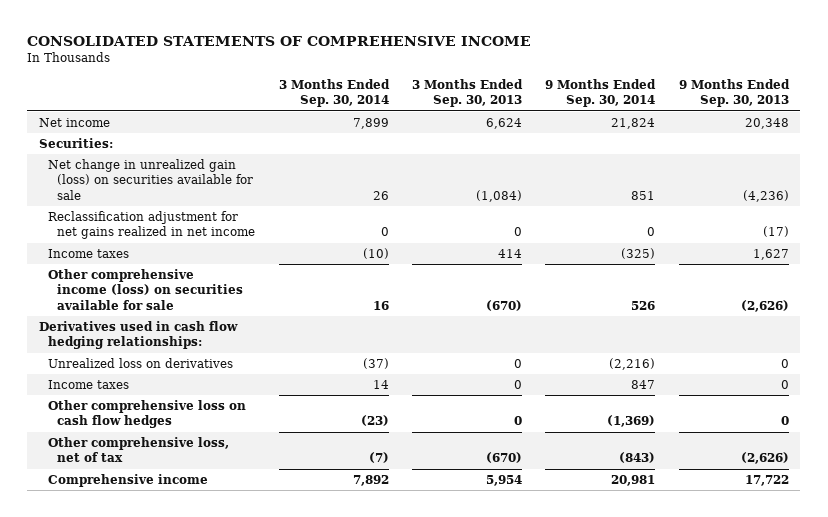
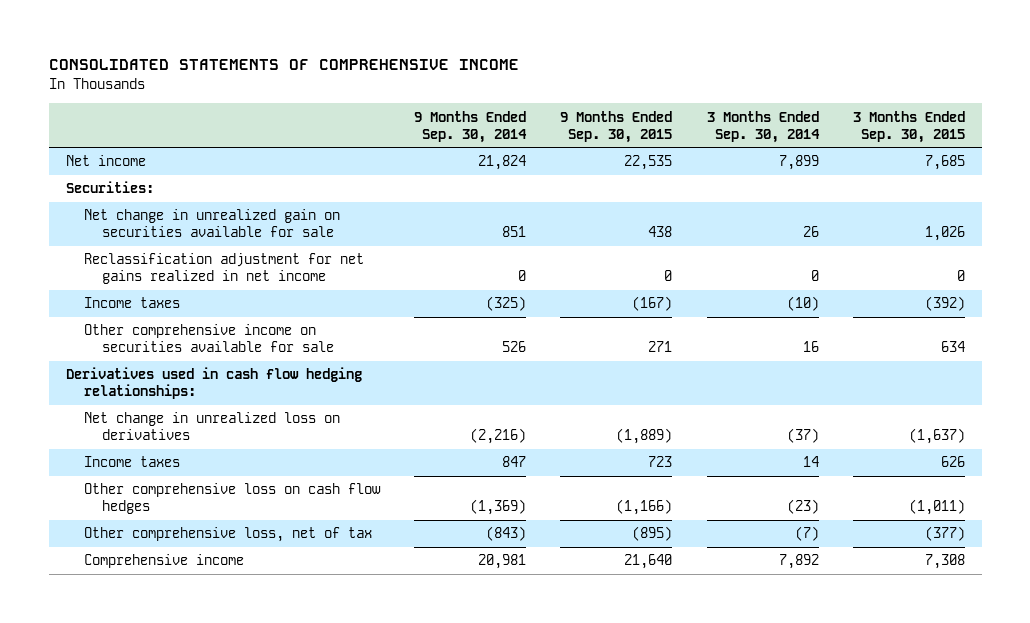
[411,78,523,108] 3 Months Ended Sep. 30, 2013 -> none
[678,78,790,108] 9 Months Ended Sep. 30, 2013 -> none
none -> [560,110,673,143] 9 Months Ended Sep. 30, 2015
none -> [852,110,965,143] 3 Months Ended Sep. 30, 2015
[48,159,254,200] Net change in unrealized gain (loss) on securities available for sale -> [83,209,340,238] Net change in unrealized gain on securities available for sale
[48,269,244,310] Other comprehensive income (loss) on securities available for sale -> [83,324,335,353] Other comprehensive income on securities available for sale
[48,358,234,369] Unrealized loss on derivatives -> [83,412,340,441] Net change in unrealized loss on derivatives

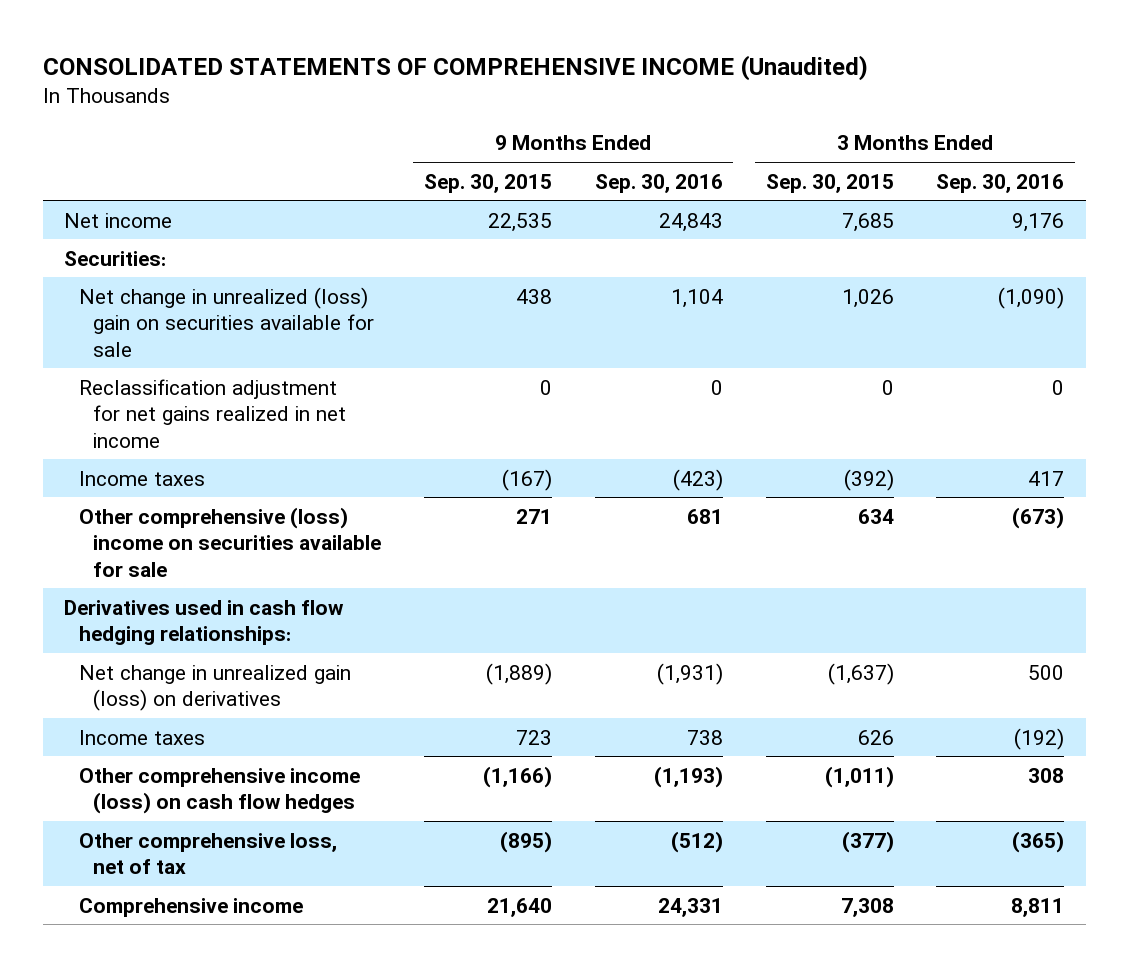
[48,59,519,71] CONSOLIDATED STATEMENTS OF COMPREHENSIVE INCOME -> [42,54,868,81] CONSOLIDATED STATEMENTS OF COMPREHENSIVE INCOME (Unaudited)
[414,110,528,143] 9 Months Ended Sep. 30, 2014 -> none
[706,110,820,143] 3 Months Ended Sep. 30, 2014 -> none
none -> [594,173,723,193] Sep. 30, 2016
none -> [936,173,1065,193] Sep. 30, 2016
[83,209,340,238] Net change in unrealized gain on securities available for sale -> [78,286,375,357] Net change in unrealized (loss) gain on securities available for sale
[83,324,335,353] Other comprehensive income on securities available for sale -> [78,506,382,577] Other comprehensive (loss) income on securities available for sale
[83,412,340,441] Net change in unrealized loss on derivatives -> [78,664,351,712] Net change in unrealized gain (loss) on derivatives
[83,483,381,515] Other comprehensive loss on cash flow hedges -> [78,767,360,815] Other comprehensive income (loss) on cash flow hedges

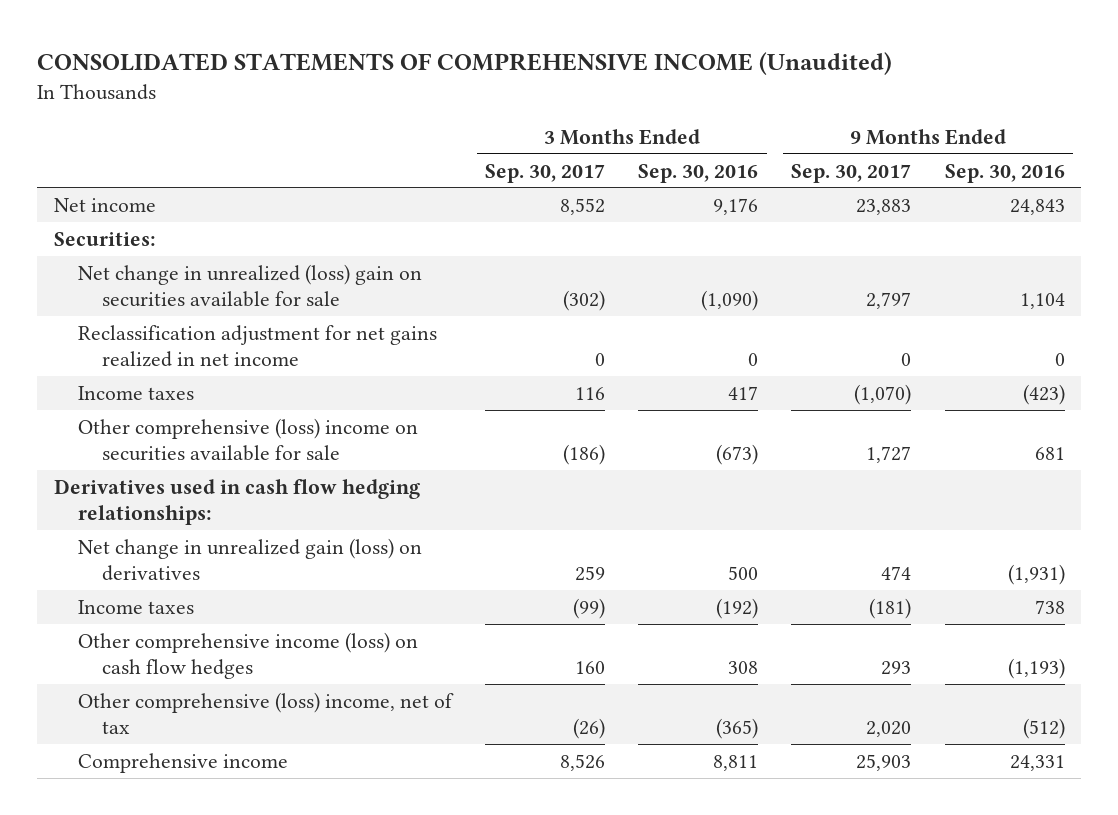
[424,173,553,193] Sep. 30, 2015 -> none
[765,173,894,193] Sep. 30, 2015 -> none
none -> [485,163,606,183] Sep. 30, 2017
none -> [791,163,912,183] Sep. 30, 2017
[78,832,337,875] Other comprehensive loss, net of tax -> [77,691,454,734] Other comprehensive (loss) income, net of tax

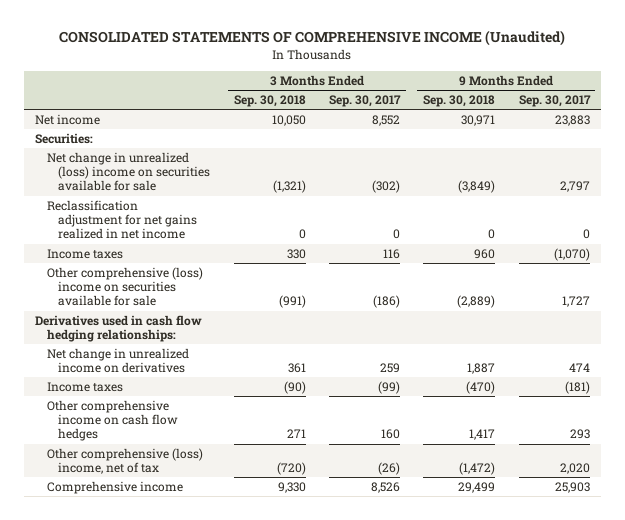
[638,163,759,183] Sep. 30, 2016 -> none
[944,163,1065,183] Sep. 30, 2016 -> none
none -> [233,95,306,108] Sep. 30, 2018
none -> [423,95,496,108] Sep. 30, 2018
[77,263,422,307] Net change in unrealized (loss) gain on securities available for sale -> [46,151,211,192] Net change in unrealized (loss) income on securities available for sale
[77,537,422,581] Net change in unrealized gain (loss) on derivatives -> [46,347,189,374] Net change in unrealized income on derivatives
[77,631,418,679] Other comprehensive income (loss) on cash flow hedges -> [46,399,179,442] Other comprehensive income on cash flow hedges

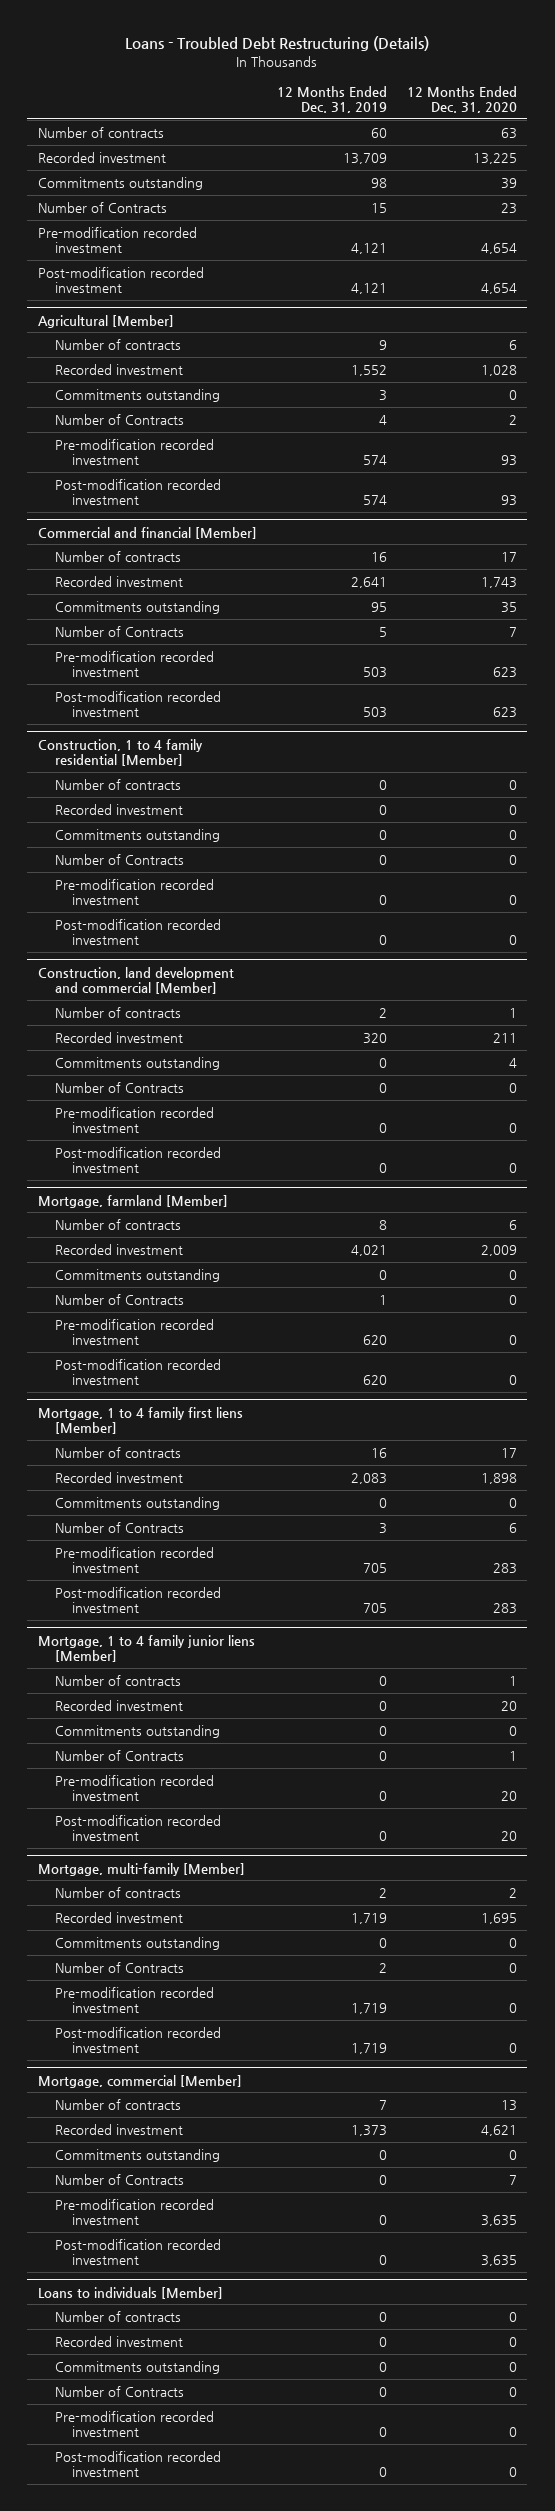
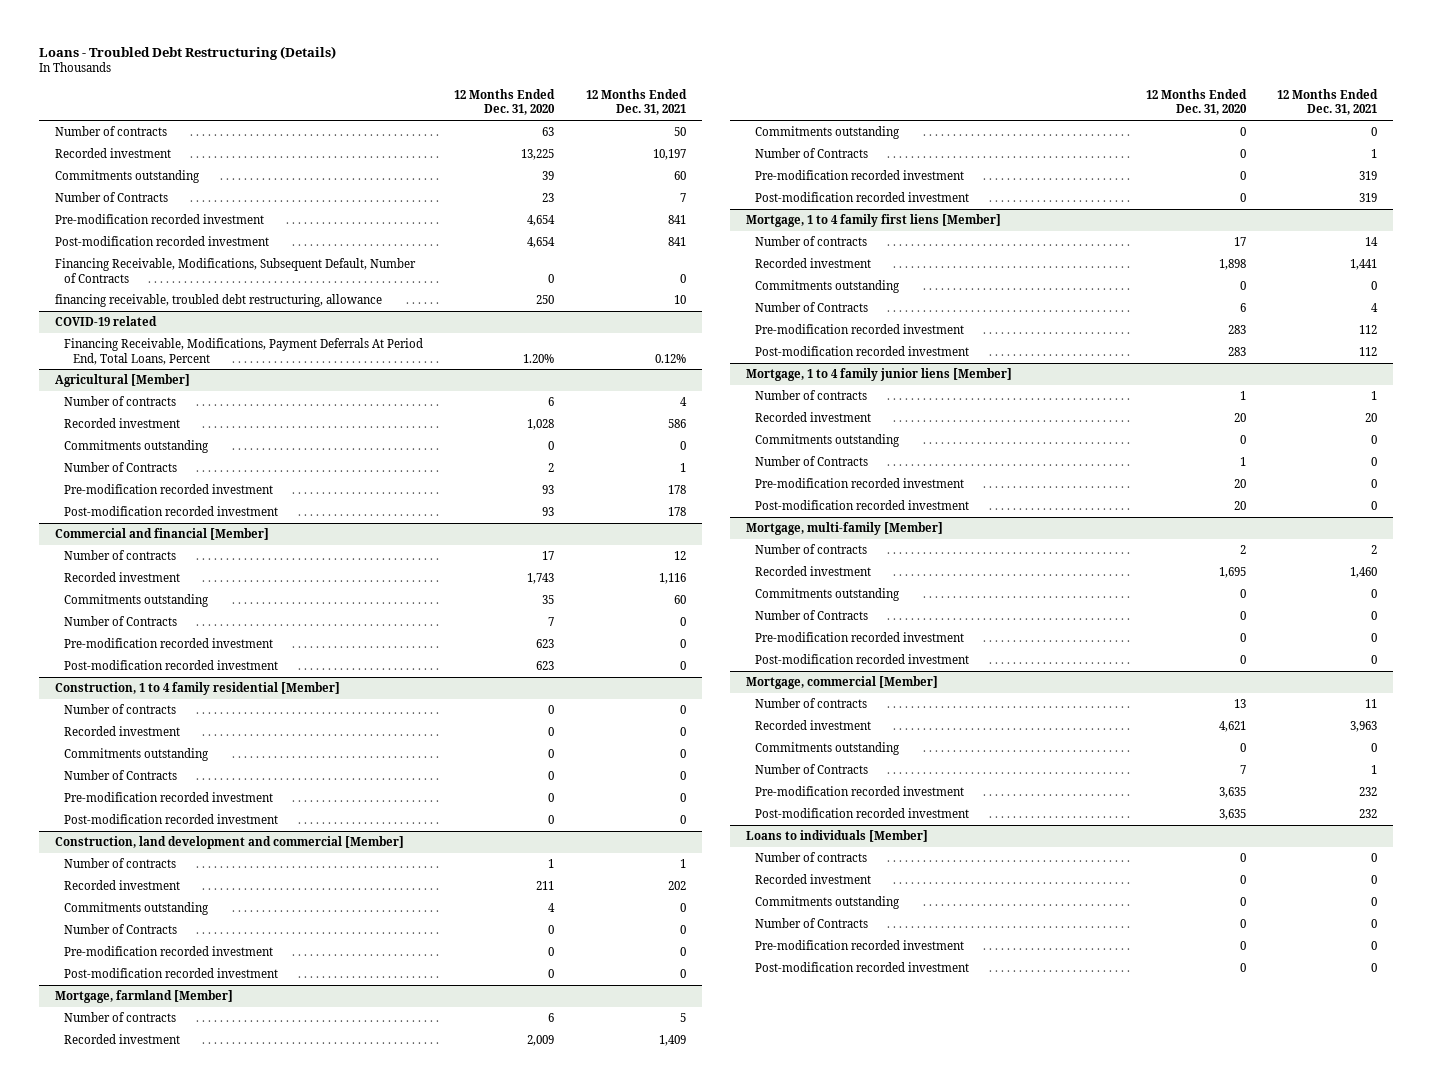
[276,85,387,114] 12 Months Ended Dec. 31, 2019 -> none
none -> [585,88,687,116] 12 Months Ended Dec. 31, 2021
none -> [54,258,416,283] Financing Receivable, Modifications, Subsequent Default, Number of Contracts
none -> [54,294,382,308] financing receivable, troubled debt restructuring, allowance
none -> [54,316,157,327] COVID-19 related
none -> [63,338,423,365] Financing Receivable, Modifications, Payment Deferrals At Period End, Total Loans, Percent

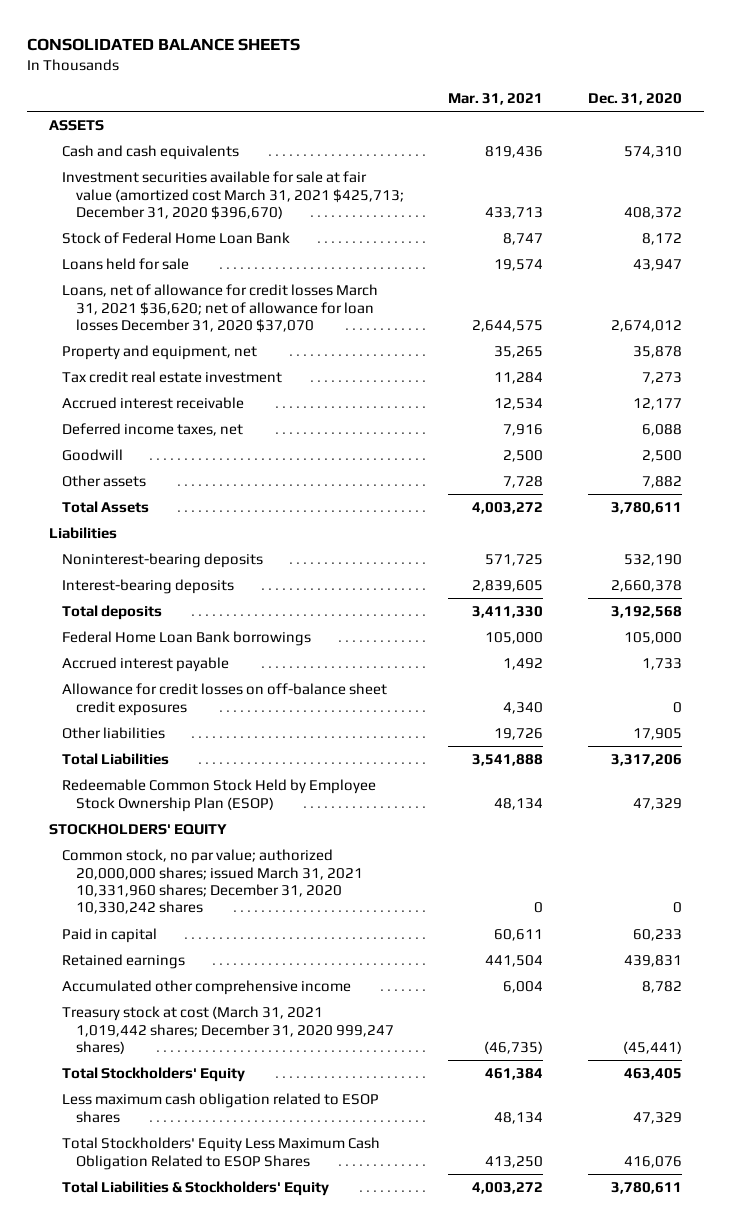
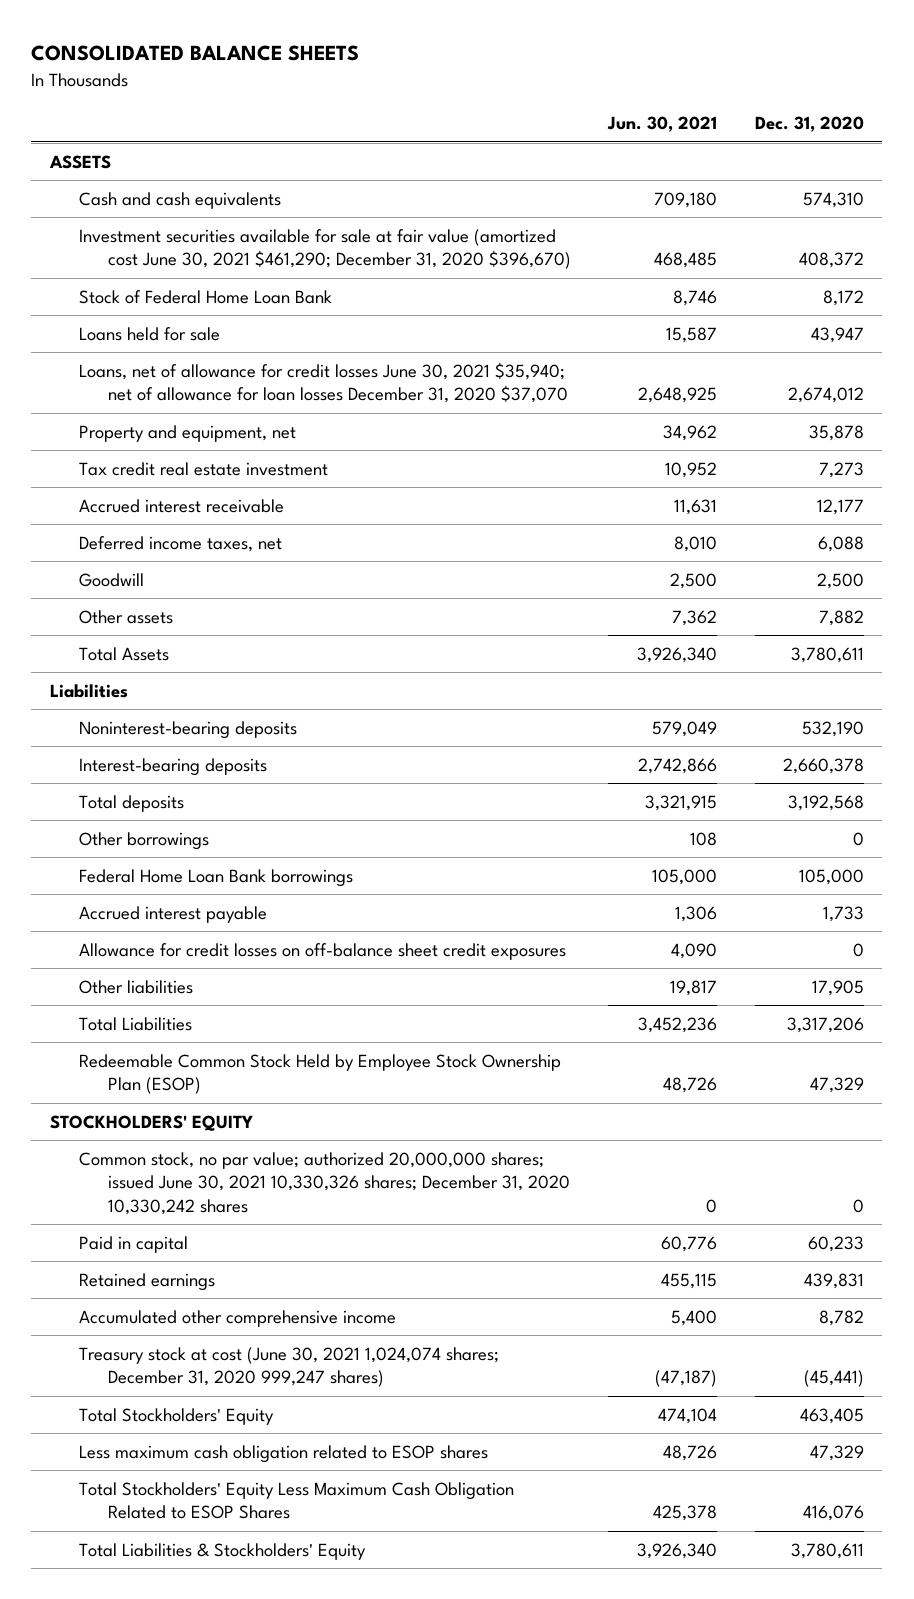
[448,93,544,106] Mar. 31, 2021 -> none
none -> [607,116,718,133] Jun. 30, 2021
[62,171,404,220] Investment securities available for sale at fair value (amortized cost March 31, 2021 $425,713; December 31, 2020 $396,670) -> [79,228,572,270] Investment securities available for sale at fair value (amortized cost June 30, 2021 $461,290; December 31, 2020 $396,670)
[62,284,379,333] Loans, net of allowance for credit losses March 31, 2021 $36,620; net of allowance for loan losses December 31, 2020 $37,070 -> [79,361,569,404] Loans, net of allowance for credit losses June 30, 2021 $35,940; net of allowance for loan losses December 31, 2020 $37,070
none -> [79,831,210,850] Other borrowings
[62,849,363,915] Common stock, no par value; authorized 20,000,000 shares; issued March 31, 2021 10,331,960 shares; December 31, 2020 10,330,242 shares -> [79,1151,571,1215] Common stock, no par value; authorized 20,000,000 shares; issued June 30, 2021 10,330,326 shares; December 31, 2020 10,330,242 shares
[62,1006,394,1054] Treasury stock at cost (March 31, 2021 1,019,442 shares; December 31, 2020 999,247 shares) -> [79,1346,500,1388] Treasury stock at cost (June 30, 2021 1,024,074 shares; December 31, 2020 999,247 shares)

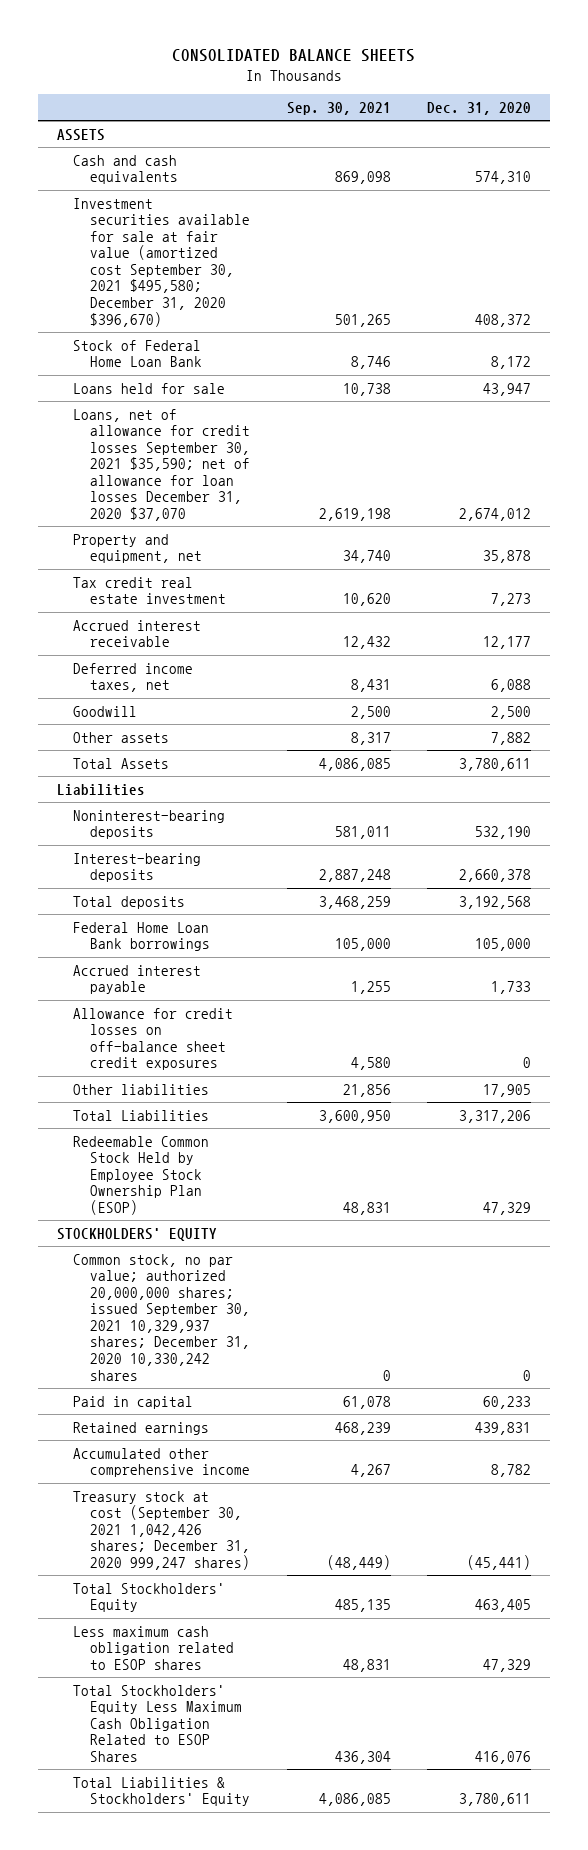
[607,116,718,133] Jun. 30, 2021 -> none
none -> [286,101,391,115] Sep. 30, 2021
[79,228,572,270] Investment securities available for sale at fair value (amortized cost June 30, 2021 $461,290; December 31, 2020 $396,670) -> [73,197,250,327] Investment securities available for sale at fair value (amortized cost September 30, 2021 $495,580; December 31, 2020 $396,670)
[79,361,569,404] Loans, net of allowance for credit losses June 30, 2021 $35,940; net of allowance for loan losses December 31, 2020 $37,070 -> [73,408,250,522] Loans, net of allowance for credit losses September 30, 2021 $35,590; net of allowance for loan losses December 31, 2020 $37,070
[79,831,210,850] Other borrowings -> none
[79,1151,571,1215] Common stock, no par value; authorized 20,000,000 shares; issued June 30, 2021 10,330,326 shares; December 31, 2020 10,330,242 shares -> [73,1253,250,1381] Common stock, no par value; authorized 20,000,000 shares; issued September 30, 2021 10,329,937 shares; December 31, 2020 10,330,242 shares
[79,1346,500,1388] Treasury stock at cost (June 30, 2021 1,024,074 shares; December 31, 2020 999,247 shares) -> [73,1490,250,1570] Treasury stock at cost (September 30, 2021 1,042,426 shares; December 31, 2020 999,247 shares)

